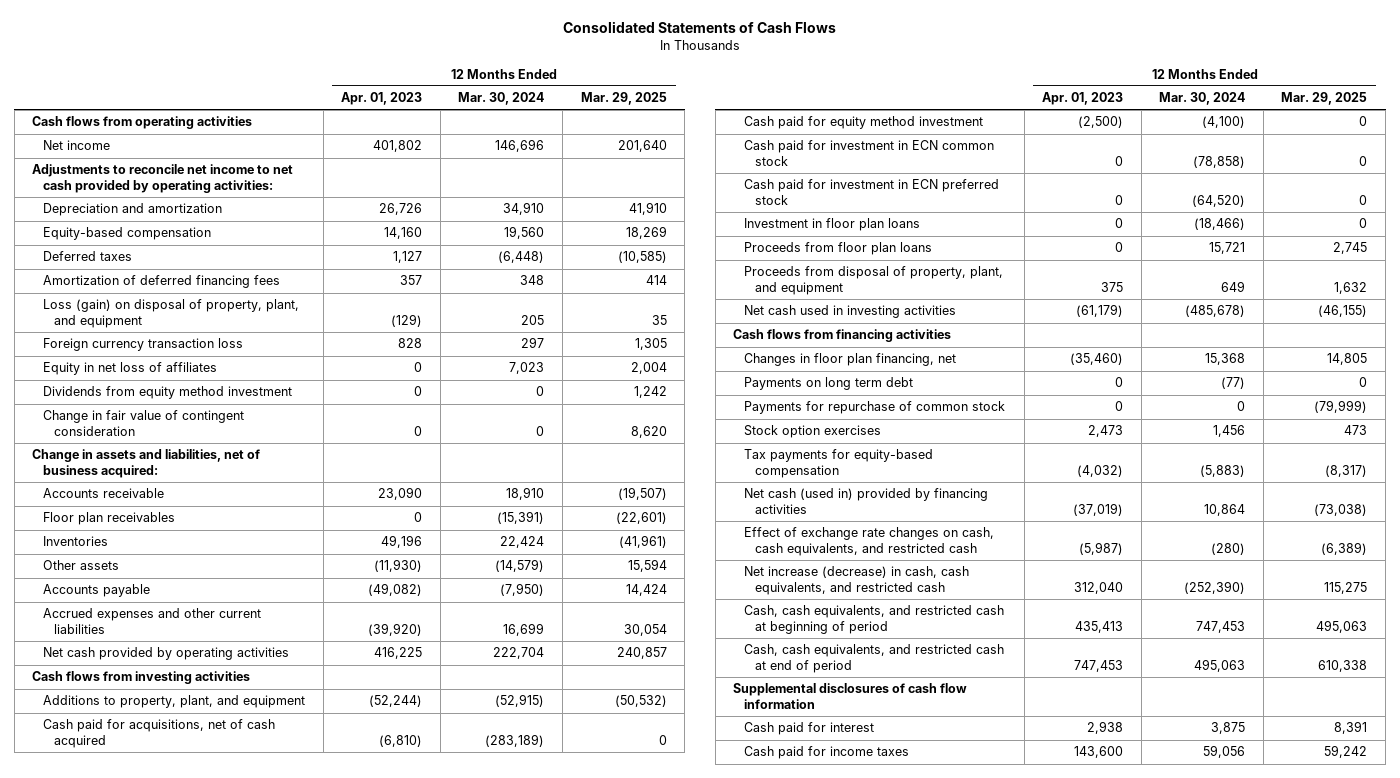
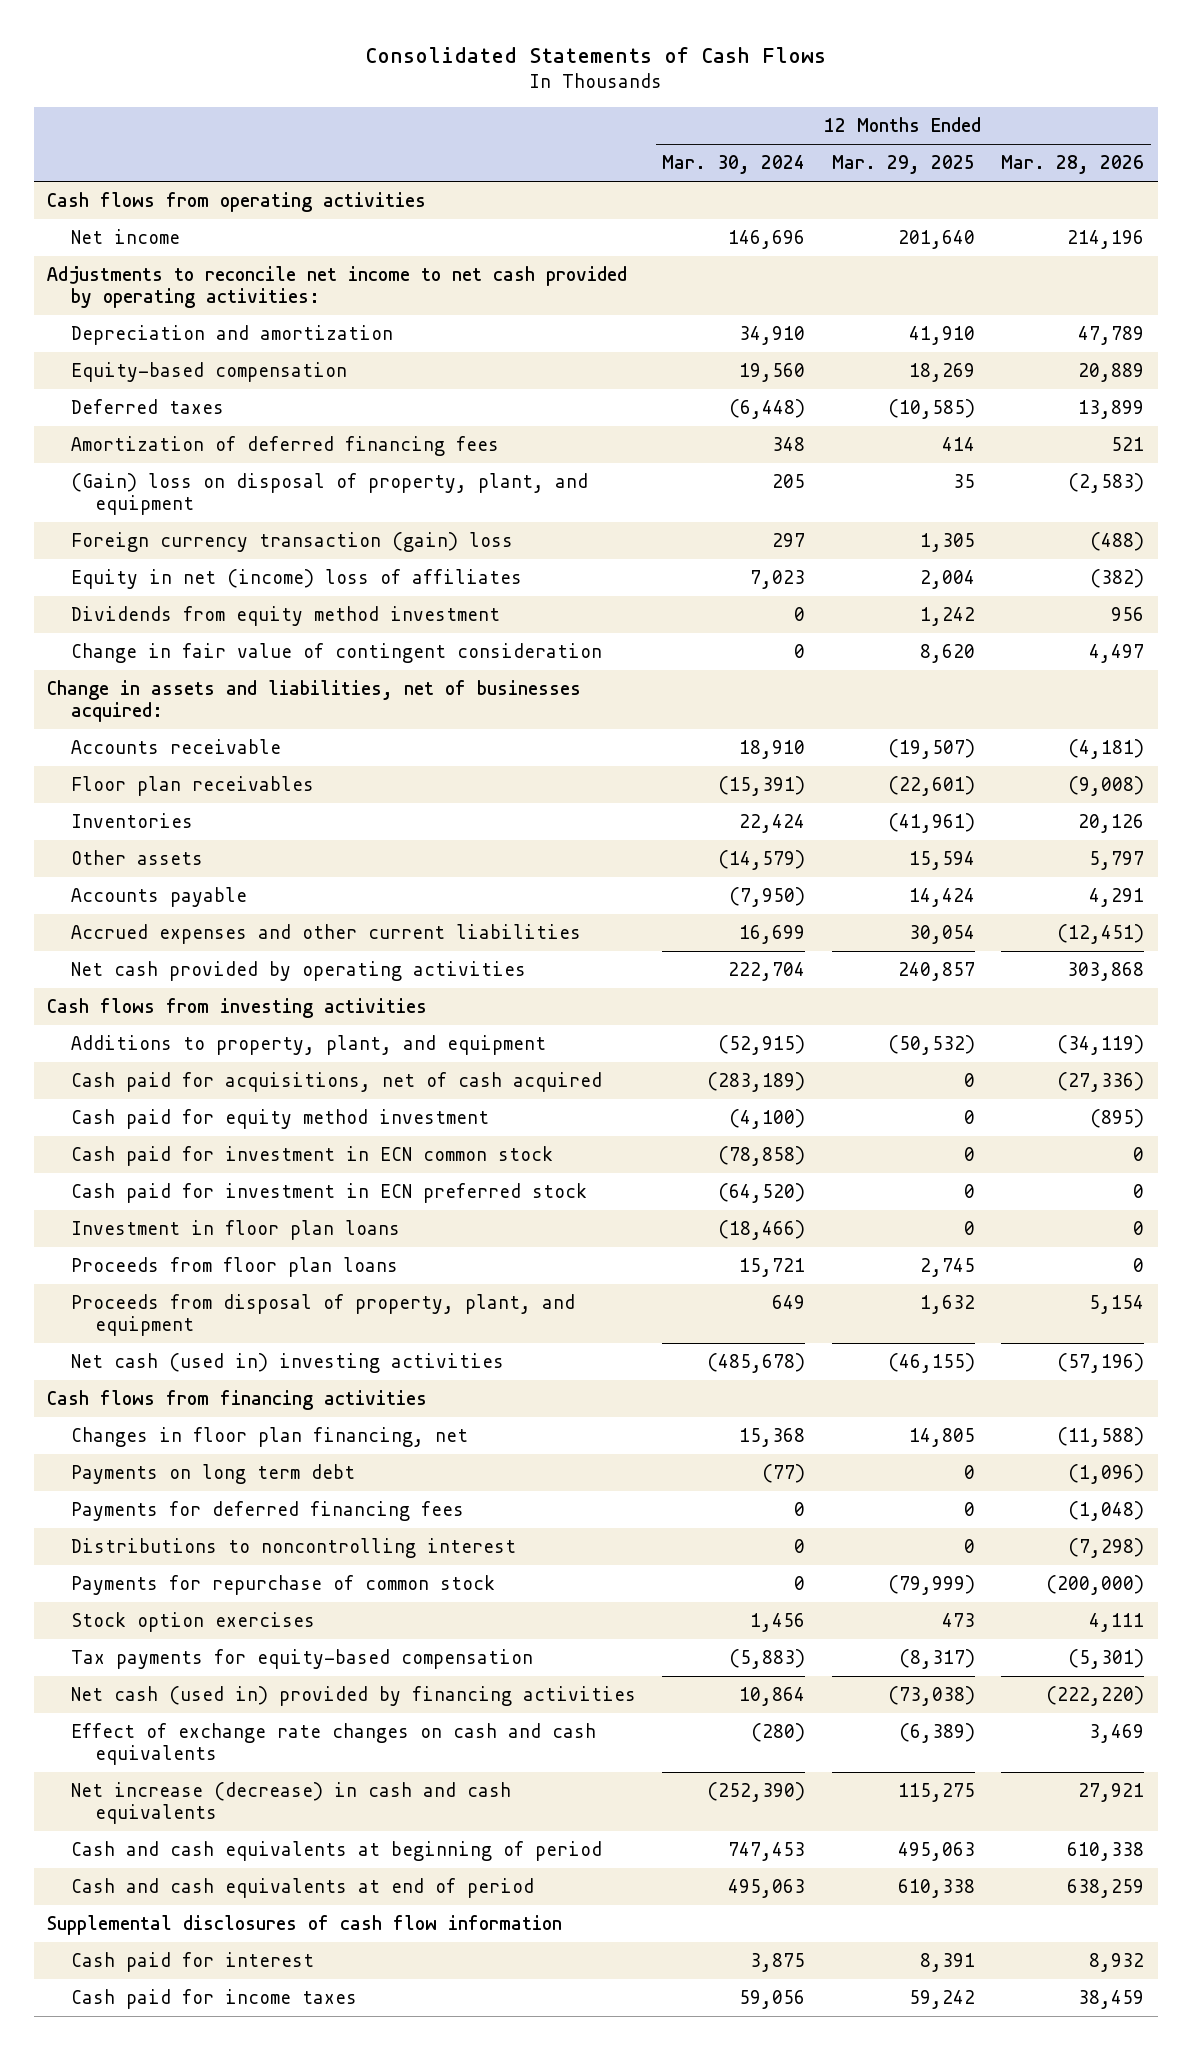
[341,92,423,106] Apr. 01, 2023 -> none
none -> [1001,155,1145,175] Mar. 28, 2026
[43,299,300,328] Loss (gain) on disposal of property, plant, and equipment -> [71,472,589,516] (Gain) loss on disposal of property, plant, and equipment
[43,338,244,352] Foreign currency transaction loss -> [71,531,514,552] Foreign currency transaction (gain) loss
[43,362,218,376] Equity in net loss of affiliates -> [71,568,523,589] Equity in net (income) loss of affiliates
[32,449,261,478] Change in assets and liabilities, net of business acquired: -> [47,679,582,723] Change in assets and liabilities, net of businesses acquired:
[744,305,957,319] Net cash used in investing activities -> [71,1352,505,1373] Net cash (used in) investing activities
none -> [71,1500,465,1521] Payments for deferred financing fees
none -> [71,1537,517,1558] Distributions to noncontrolling interest
[744,527,995,556] Effect of exchange rate changes on cash, cash equivalents, and restricted cash -> [71,1722,597,1766] Effect of exchange rate changes on cash and cash equivalents
[744,566,970,595] Net increase (decrease) in cash, cash equivalents, and restricted cash -> [71,1781,512,1825] Net increase (decrease) in cash and cash equivalents
[744,605,1005,634] Cash, cash equivalents, and restricted cash at beginning of period -> [71,1840,603,1861] Cash and cash equivalents at beginning of period
[744,644,1005,673] Cash, cash equivalents, and restricted cash at end of period -> [71,1877,535,1898] Cash and cash equivalents at end of period

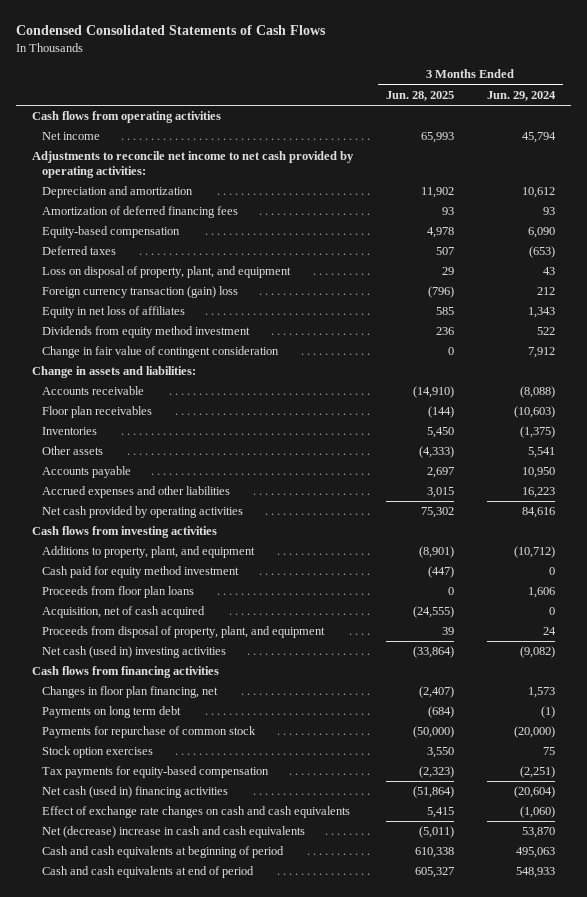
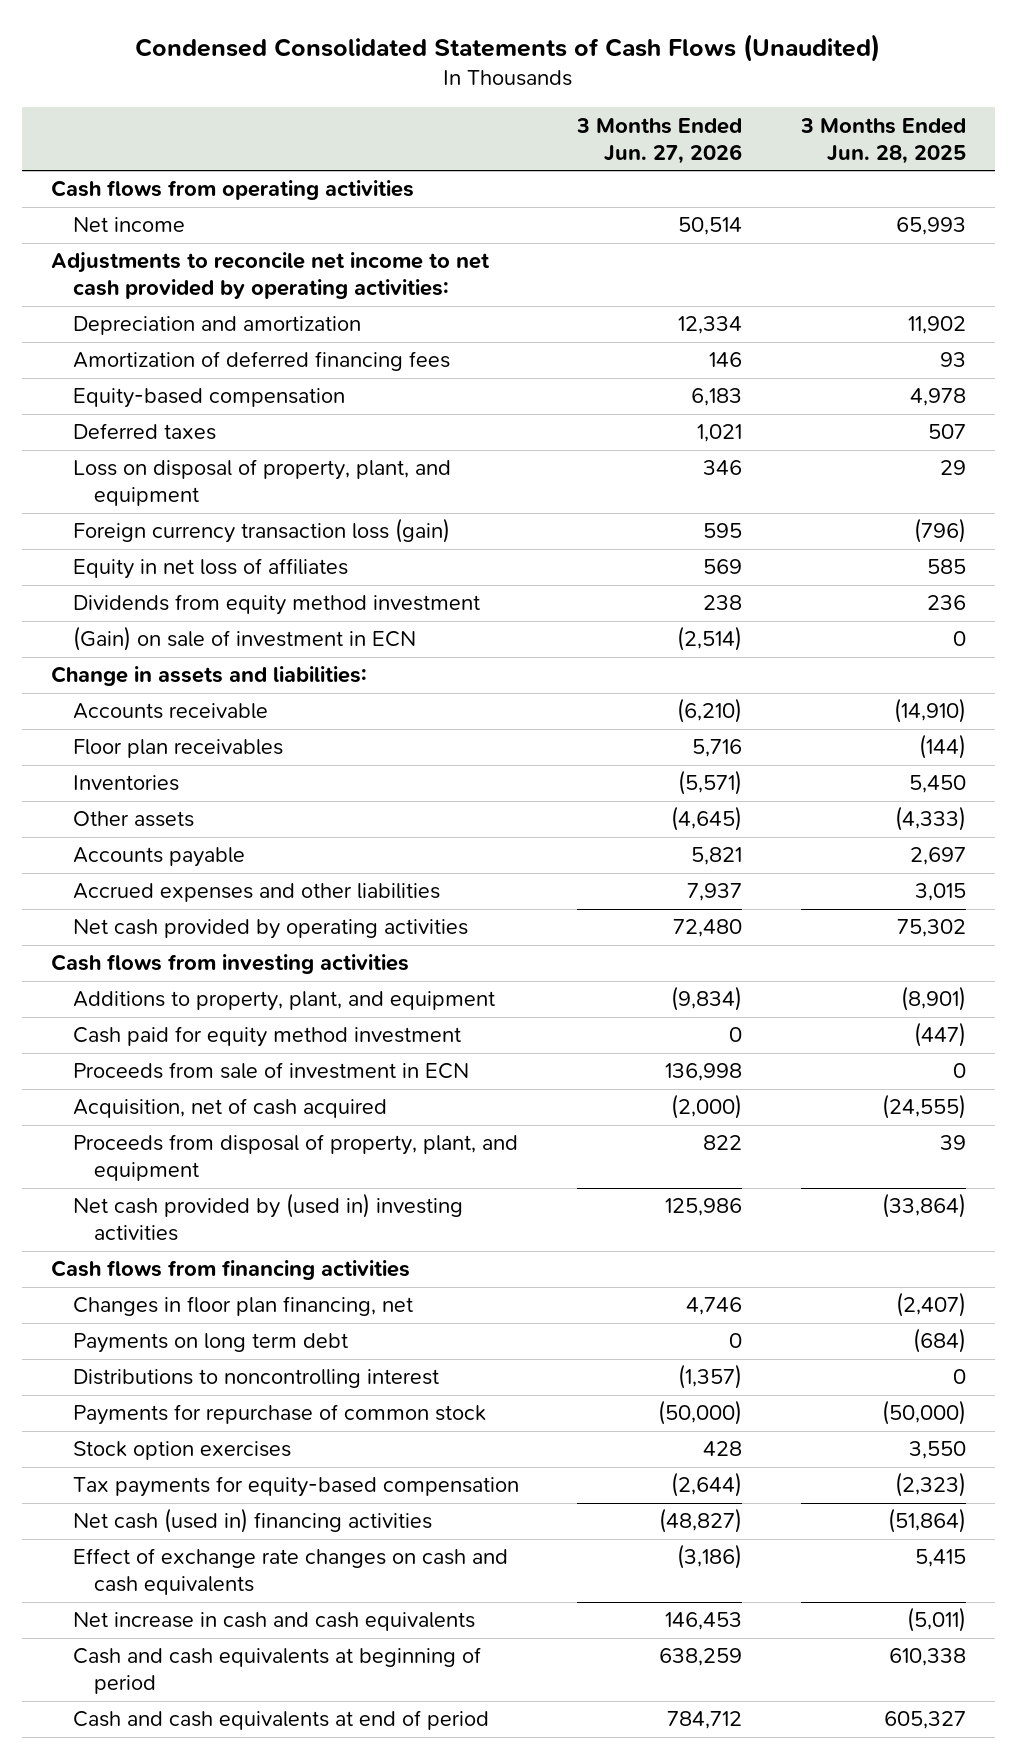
[16,25,327,36] Condensed Consolidated Statements of Cash Flows -> [135,34,881,63] Condensed Consolidated Statements of Cash Flows (Unaudited)
[486,90,556,101] Jun. 29, 2024 -> none
none -> [576,117,743,164] 3 Months Ended Jun. 27, 2026
[41,286,238,299] Foreign currency transaction (gain) loss -> [72,518,450,544] Foreign currency transaction loss (gain)
[41,346,279,359] Change in fair value of contingent consideration -> none
none -> [72,626,416,652] (Gain) on sale of investment in ECN
[41,586,194,599] Proceeds from floor plan loans -> none
none -> [72,1062,469,1080] Proceeds from sale of investment in ECN
[41,646,226,659] Net cash (used in) investing activities -> [72,1193,463,1242] Net cash provided by (used in) investing activities
none -> [72,1369,439,1389] Distributions to noncontrolling interest
[41,826,305,839] Net (decrease) increase in cash and cash equivalents -> [72,1612,475,1632] Net increase in cash and cash equivalents

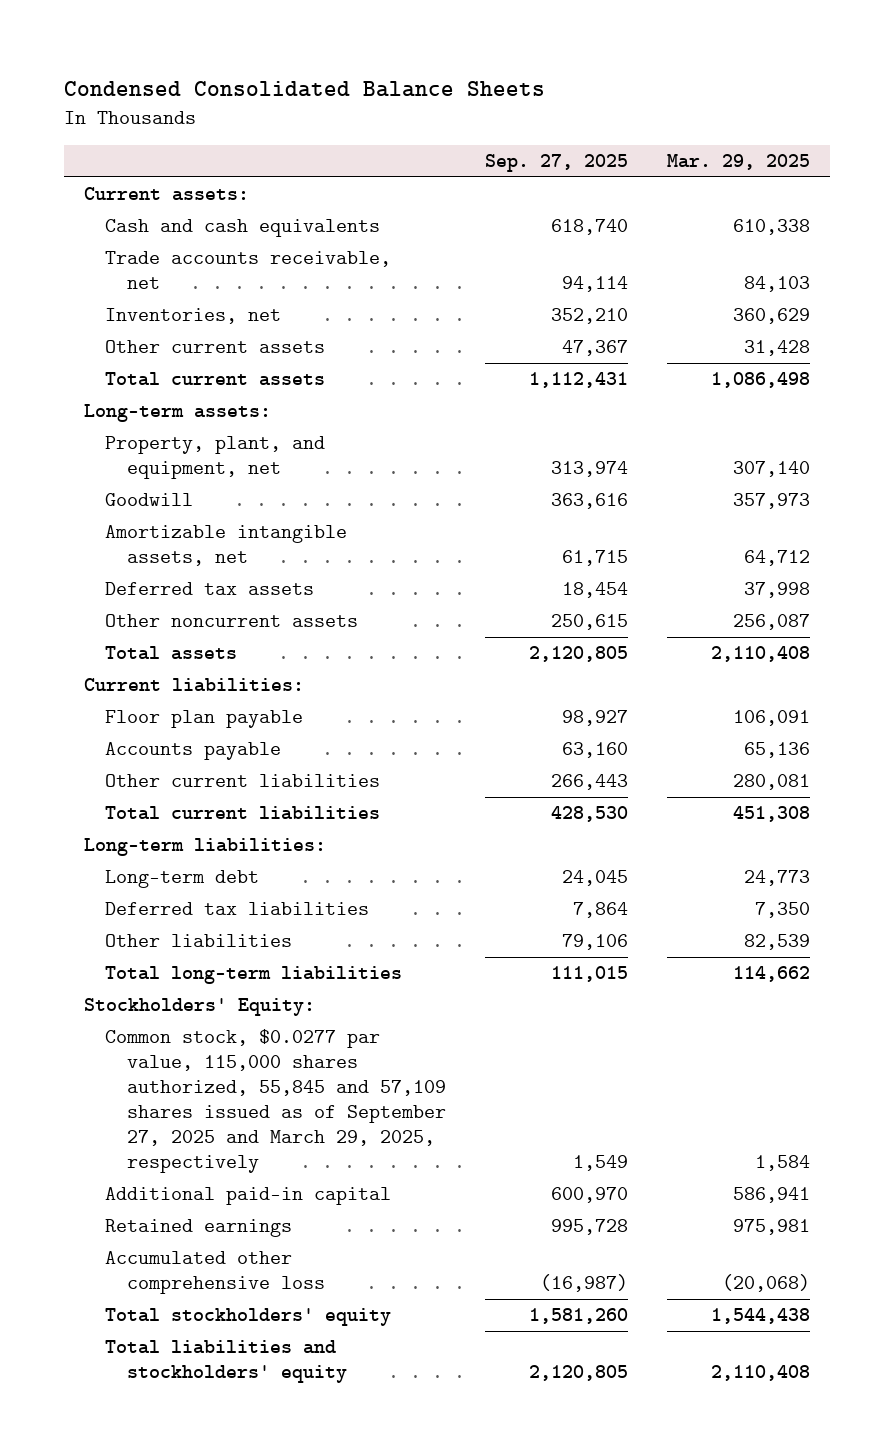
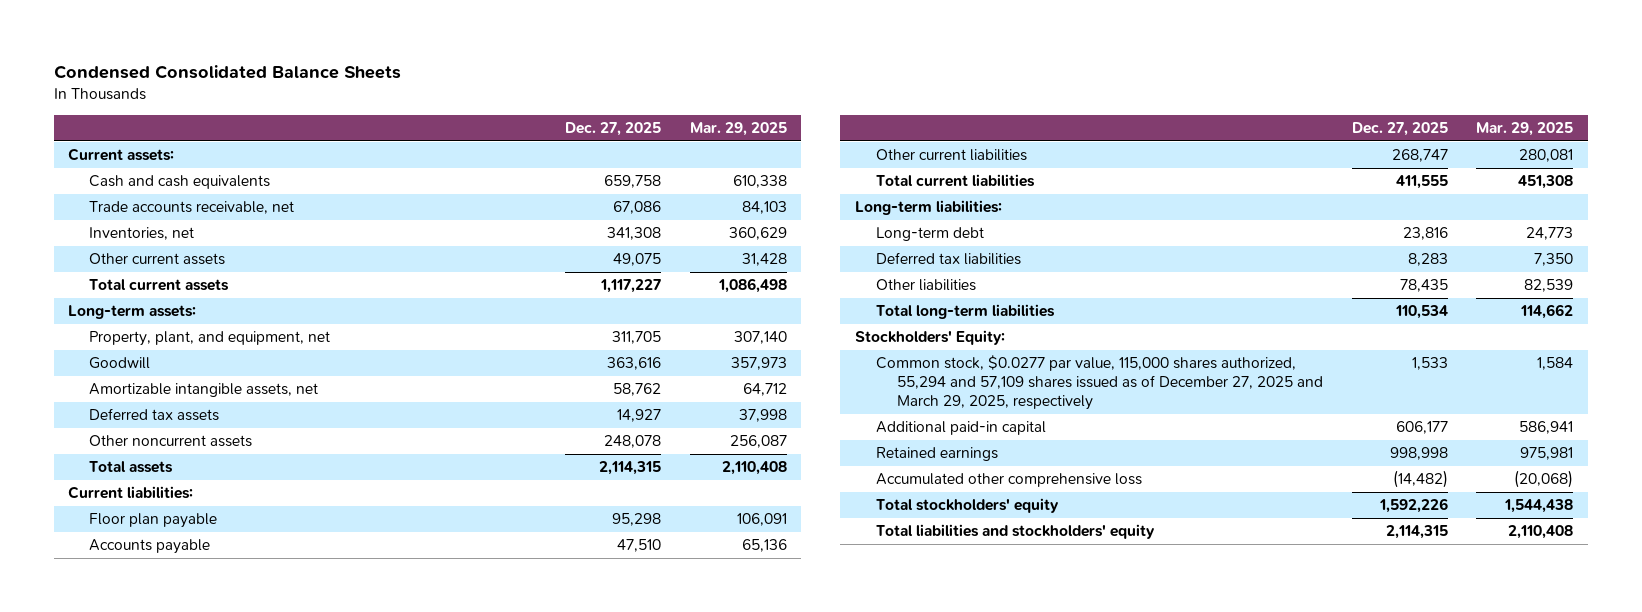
[484,154,628,173] Sep. 27, 2025 -> none
none -> [565,122,662,137] Dec. 27, 2025
[105,1029,446,1173] Common stock, $0.0277 par value, 115,000 shares authorized, 55,845 and 57,109 shares issued as of September 27, 2025 and March 29, 2025, respectively -> [875,355,1323,411] Common stock, $0.0277 par value, 115,000 shares authorized, 55,294 and 57,109 shares issued as of December 27, 2025 and March 29, 2025, respectively

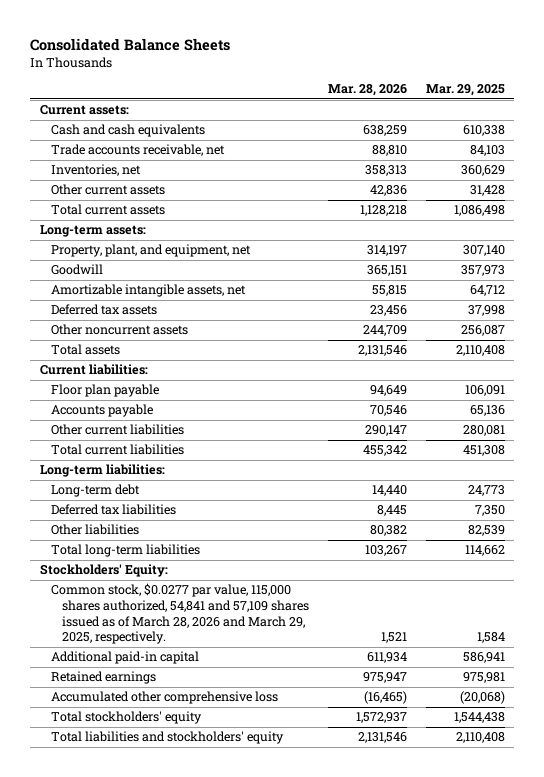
[53,65,401,80] Condensed Consolidated Balance Sheets -> [30,37,231,51] Consolidated Balance Sheets
[565,122,662,137] Dec. 27, 2025 -> none
none -> [327,84,407,97] Mar. 28, 2026
[875,355,1323,411] Common stock, $0.0277 par value, 115,000 shares authorized, 55,294 and 57,109 shares issued as of December 27, 2025 and March 29, 2025, respectively -> [50,583,310,645] Common stock, $0.0277 par value, 115,000 shares authorized, 54,841 and 57,109 shares issued as of March 28, 2026 and March 29, 2025, respectively.

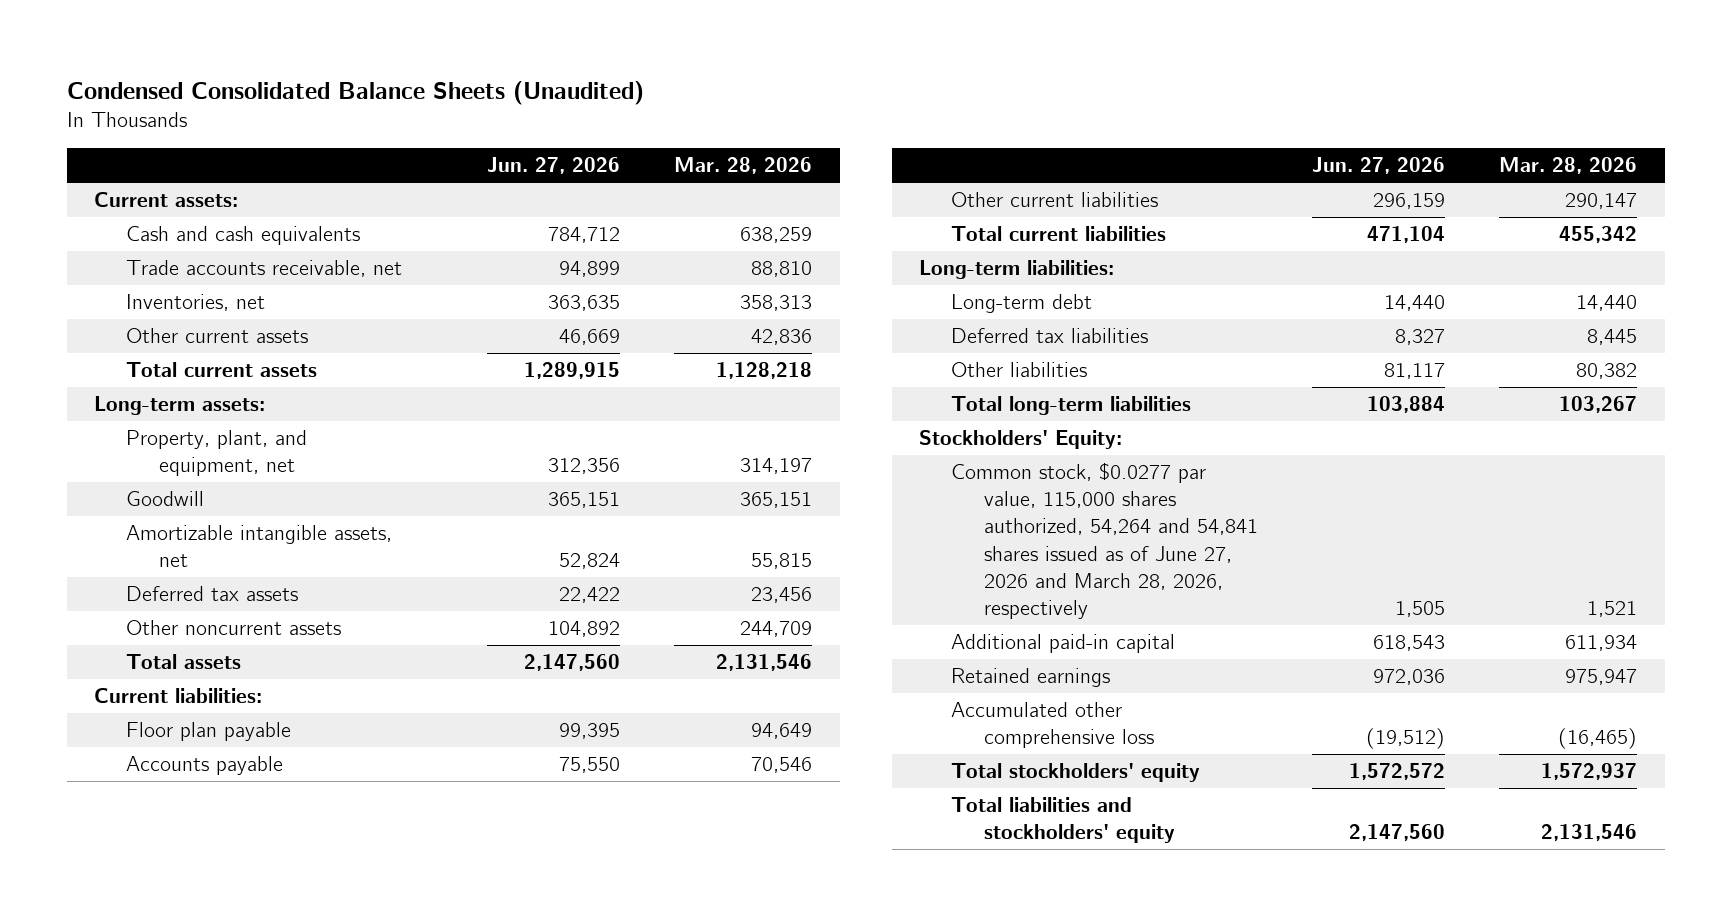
[30,37,231,51] Consolidated Balance Sheets -> [66,81,644,106] Condensed Consolidated Balance Sheets (Unaudited)
[425,84,505,97] Mar. 29, 2025 -> none
none -> [487,157,621,175] Jun. 27, 2026
[50,583,310,645] Common stock, $0.0277 par value, 115,000 shares authorized, 54,841 and 57,109 shares issued as of March 28, 2026 and March 29, 2025, respectively. -> [951,462,1258,619] Common stock, $0.0277 par value, 115,000 shares authorized, 54,264 and 54,841 shares issued as of June 27, 2026 and March 28, 2026, respectively

